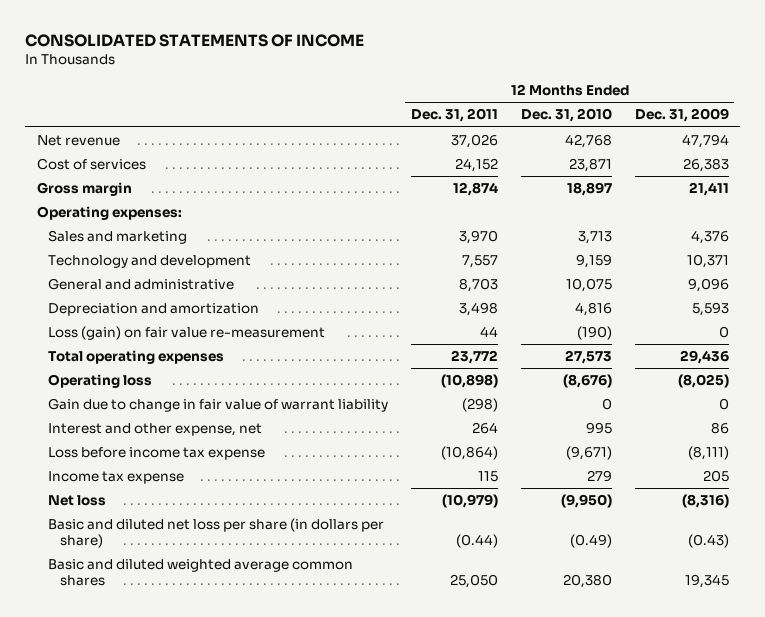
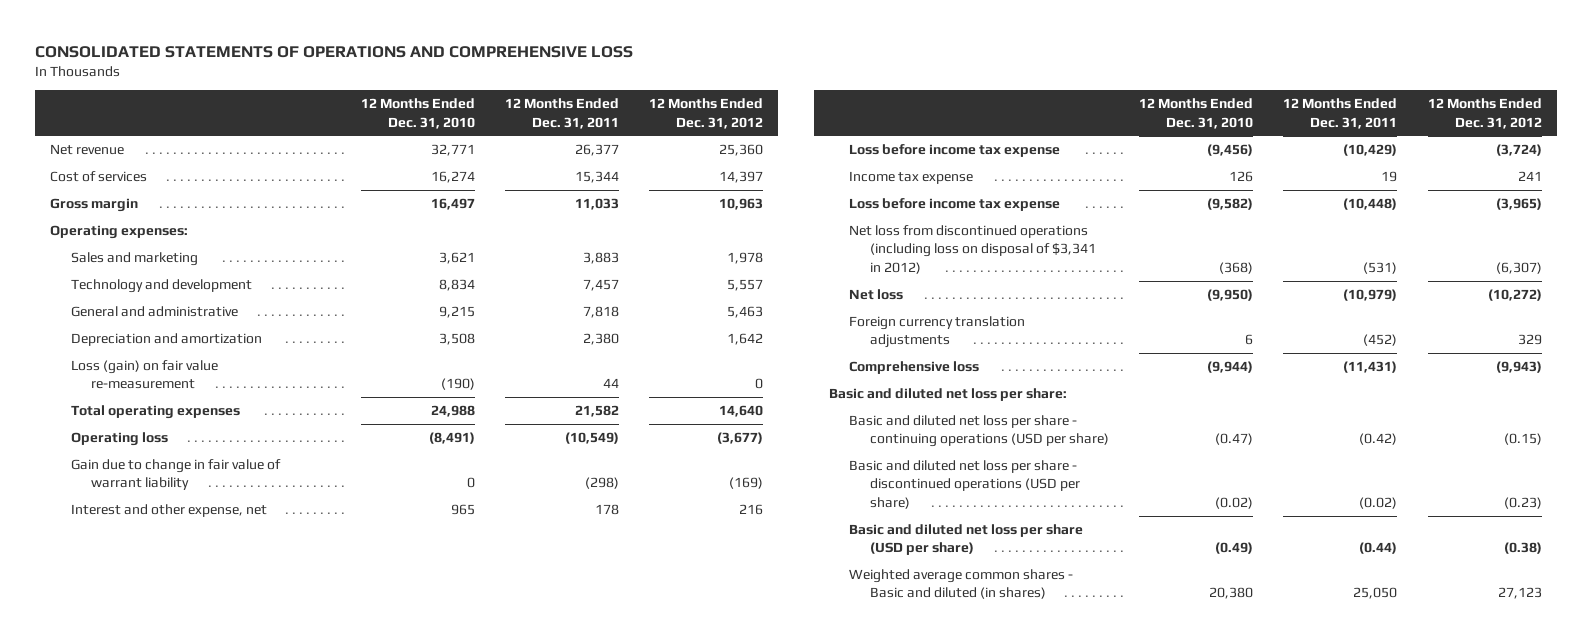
[25,34,365,48] CONSOLIDATED STATEMENTS OF INCOME -> [34,45,633,58] CONSOLIDATED STATEMENTS OF OPERATIONS AND COMPREHENSIVE LOSS
[634,108,729,123] Dec. 31, 2009 -> none
none -> [649,98,764,129] 12 Months Ended Dec. 31, 2012
[451,134,499,149] 37,026 -> [574,144,619,157] 26,377
[564,134,612,149] 42,768 -> [430,144,475,157] 32,771
[455,158,499,173] 24,152 -> [574,171,619,184] 15,344
[568,158,612,173] 23,871 -> [430,171,475,184] 16,274
[453,182,499,197] 12,874 -> [574,198,619,211] 11,033
[566,182,612,197] 18,897 -> [430,198,475,211] 16,497
[459,230,499,245] 3,970 -> [582,252,619,265] 3,883
[577,231,612,245] 3,713 -> [438,252,475,265] 3,621
[462,255,499,269] 7,557 -> [582,279,619,292] 7,457
[575,254,612,269] 9,159 -> [438,279,475,292] 8,834
[459,278,499,293] 8,703 -> [582,306,619,319] 7,818
[565,278,612,293] 10,075 -> [438,306,475,319] 9,215
[459,302,499,317] 3,498 -> [582,333,619,346] 2,380
[574,302,612,317] 4,816 -> [438,333,475,346] 3,508
[451,350,499,365] 23,772 -> [574,405,619,418] 21,582
[564,350,612,365] 27,573 -> [430,405,475,418] 24,988
[441,374,499,389] (10,898) -> [564,432,619,445] (10,549)
[562,374,612,389] (8,676) -> [428,432,475,445] (8,491)
[472,422,499,435] 264 -> [594,504,619,516] 178
[585,422,612,435] 995 -> [450,504,475,516] 965
[441,446,499,461] (10,864) -> [1343,144,1398,157] (10,429)
[565,446,612,461] (9,671) -> [1207,144,1254,157] (9,456)
[478,471,499,483] 115 -> [1381,171,1398,183] 19
[586,470,612,483] 279 -> [1229,171,1254,183] 126
none -> [849,198,1061,212] Loss before income tax expense
none -> [849,225,1097,274] Net loss from discontinued operations (including loss on disposal of $3,341 in 2012)
none -> [849,316,1026,349] Foreign currency translation adjustments
none -> [849,361,980,375] Comprehensive loss
none -> [828,388,1067,402] Basic and diluted net loss per share:
none -> [849,415,1110,448] Basic and diluted net loss per share - continuing operations (USD per share)
none -> [849,460,1081,509] Basic and diluted net loss per share - discontinued operations (USD per share)
[48,518,385,548] Basic and diluted net loss per share (in dollars per share) -> [849,524,1084,556] Basic and diluted net loss per share (USD per share)
[48,559,354,586] Basic and diluted weighted average common shares -> [849,569,1074,600] Weighted average common shares - Basic and diluted (in shares)

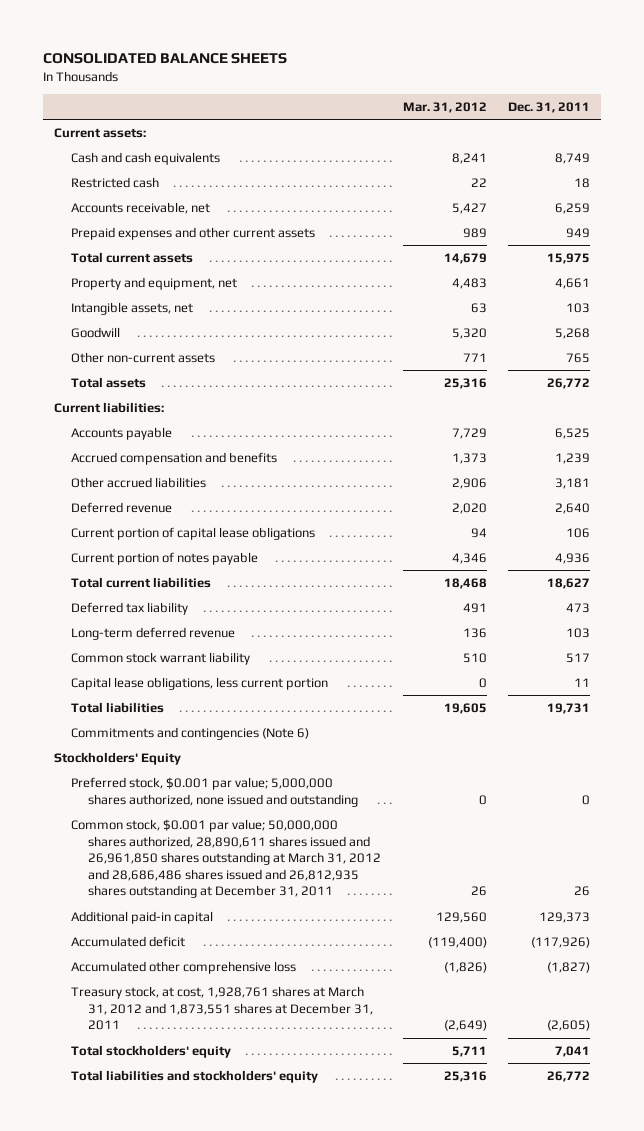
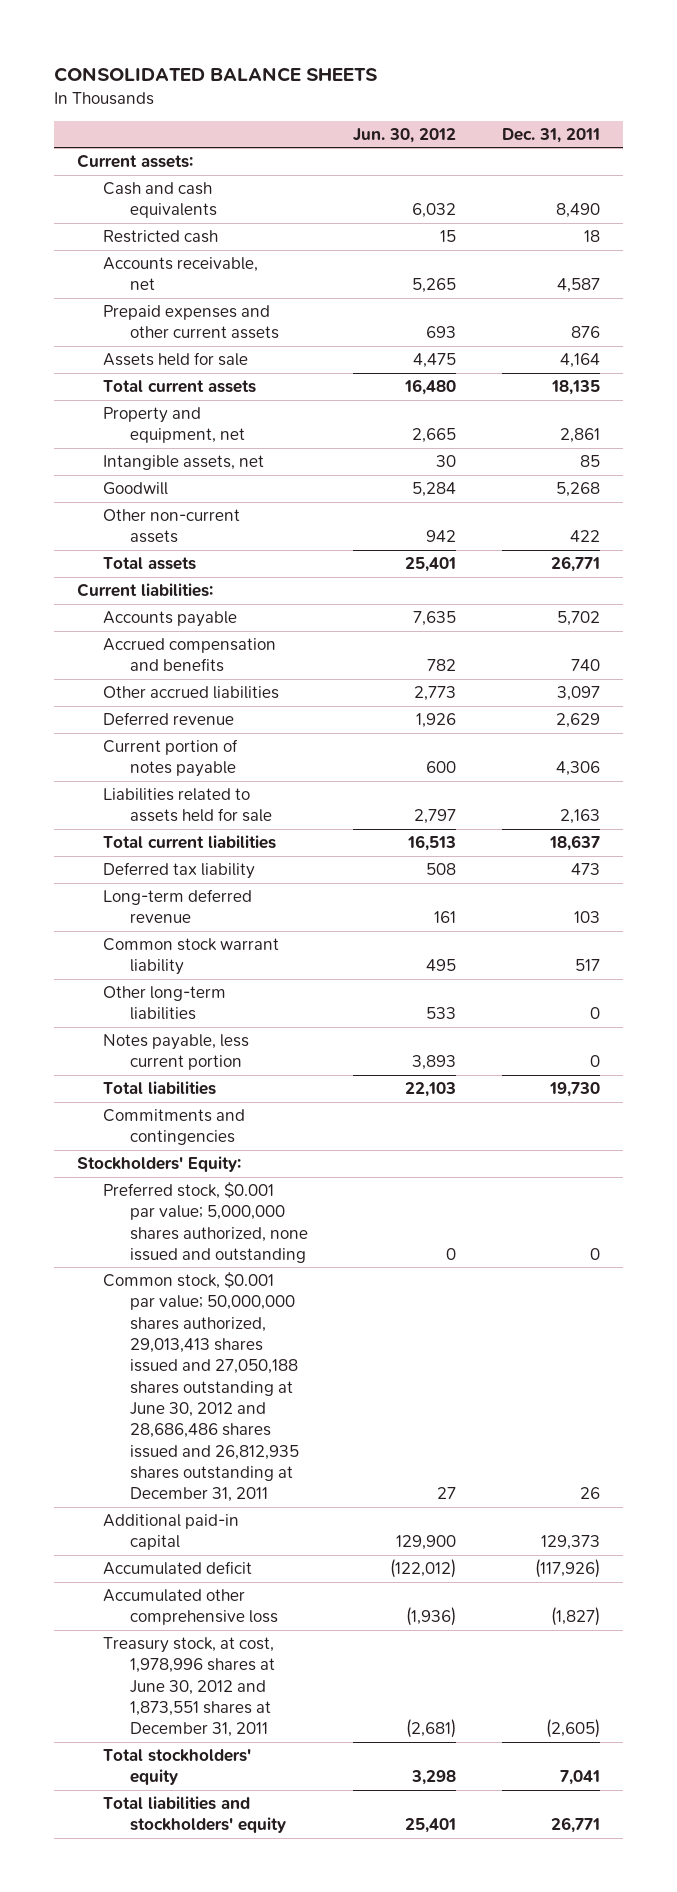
[402,101,487,113] Mar. 31, 2012 -> none
none -> [353,128,457,144] Jun. 30, 2012
[555,152,591,164] 8,749 -> [555,203,600,219] 8,490
[555,202,591,214] 6,259 -> [556,278,600,294] 4,587
[566,227,591,238] 949 -> [570,326,600,339] 876
none -> [103,352,249,367] Assets held for sale
[547,252,591,264] 15,975 -> [550,380,600,396] 18,135
[555,277,591,289] 4,661 -> [559,428,600,444] 2,861
[566,302,591,313] 103 -> [579,455,600,468] 85
[566,352,591,363] 765 -> [569,530,600,543] 422
[547,377,591,389] 26,772 -> [550,556,600,573] 26,771
[71,526,316,540] Current portion of capital lease obligations -> none
[555,427,591,439] 6,525 -> [556,611,600,627] 5,702
[555,452,591,464] 1,239 -> [570,659,600,672] 740
[555,477,591,489] 3,181 -> [556,686,600,702] 3,097
[555,502,591,514] 2,640 -> [555,713,600,729] 2,629
[555,552,591,564] 4,936 -> [555,761,600,777] 4,306
none -> [103,788,273,823] Liabilities related to assets held for sale
[547,577,591,589] 18,627 -> [548,835,600,852] 18,637
[71,676,329,690] Capital lease obligations, less current portion -> none
none -> [103,986,227,1021] Other long-term liabilities
none -> [103,1034,250,1071] Notes payable, less current portion
[547,702,591,714] 19,731 -> [548,1082,600,1098] 19,730
[71,726,310,740] Commitments and contingencies (Note 6) -> [103,1109,246,1146] Commitments and contingencies
[53,751,181,765] Stockholders' Equity -> [76,1156,241,1173] Stockholders' Equity:
[71,818,382,899] Common stock, $0.001 par value; 50,000,000 shares authorized, 28,890,611 shares issued and 26,961,850 shares outstanding at March 31, 2012 and 28,686,486 shares issued and 26,812,935 shares outstanding at December 31, 2011 -> [103,1272,300,1503] Common stock, $0.001 par value; 50,000,000 shares authorized, 29,013,413 shares issued and 27,050,188 shares outstanding at June 30, 2012 and 28,686,486 shares issued and 26,812,935 shares outstanding at December 31, 2011
[71,985,374,1031] Treasury stock, at cost, 1,928,761 shares at March 31, 2012 and 1,873,551 shares at December 31, 2011 -> [103,1637,276,1738] Treasury stock, at cost, 1,978,996 shares at June 30, 2012 and 1,873,551 shares at December 31, 2011
[547,1070,591,1082] 26,772 -> [550,1817,600,1834] 26,771

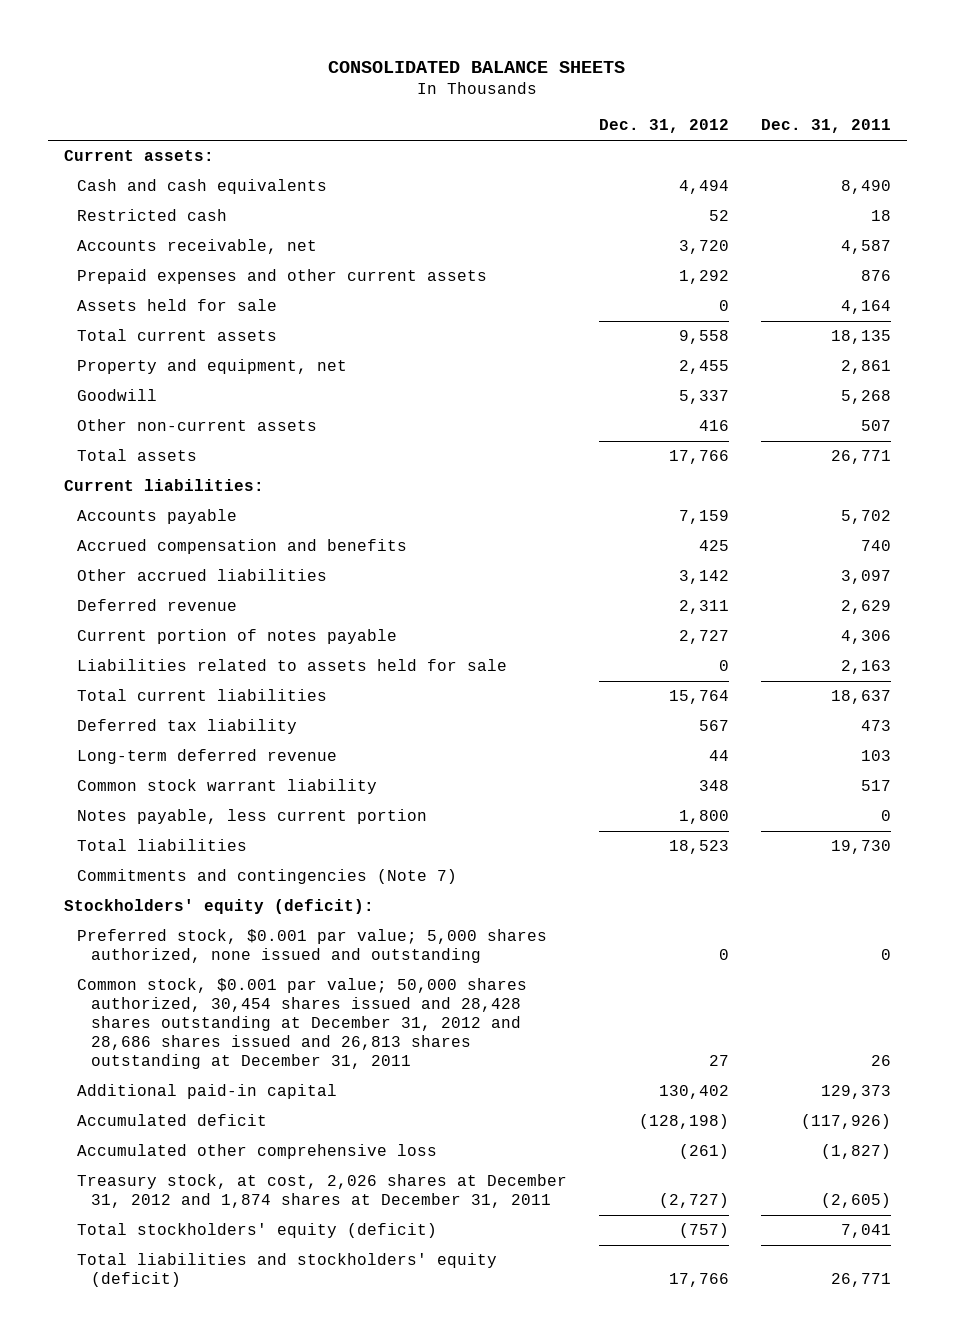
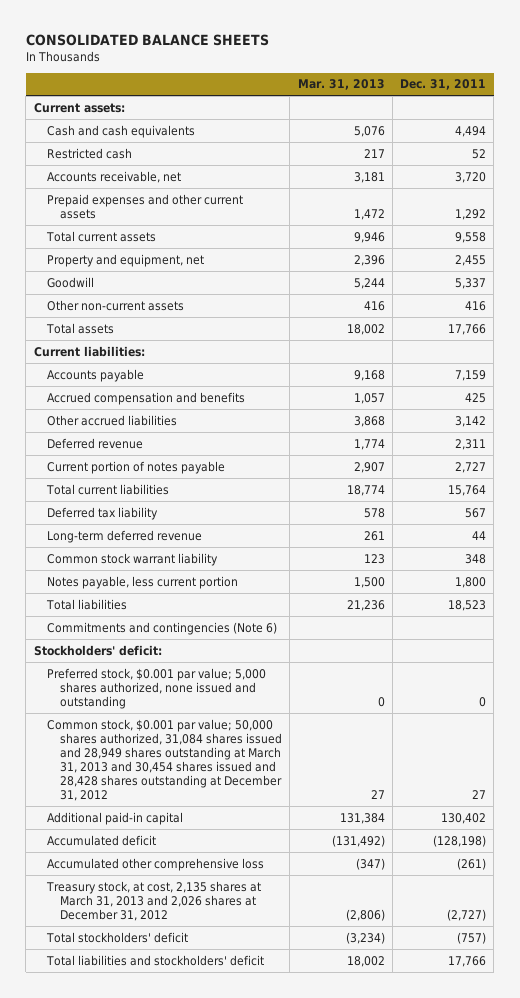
[599,119,730,134] Dec. 31, 2012 -> none
none -> [297,79,385,91] Mar. 31, 2013
[77,299,278,312] Assets held for sale -> none
[841,180,892,195] 8,490 -> [455,125,487,137] 4,494
[871,210,892,222] 18 -> [472,148,487,159] 52
[841,240,892,255] 4,587 -> [455,171,487,183] 3,720
[861,270,892,282] 876 -> [455,208,487,220] 1,292
[831,330,892,345] 18,135 -> [455,231,487,243] 9,558
[841,360,892,375] 2,861 -> [455,254,487,266] 2,455
[841,390,892,405] 5,268 -> [455,277,487,289] 5,337
[861,420,892,432] 507 -> [465,300,487,311] 416
[831,450,892,465] 26,771 -> [448,323,487,335] 17,766
[77,659,508,672] Liabilities related to assets held for sale -> none
[841,510,892,525] 5,702 -> [455,369,487,381] 7,159
[861,540,892,552] 740 -> [465,392,487,403] 425
[841,570,892,585] 3,097 -> [455,415,487,427] 3,142
[841,600,892,615] 2,629 -> [455,438,487,450] 2,311
[841,630,892,645] 4,306 -> [455,461,487,473] 2,727
[831,690,892,705] 18,637 -> [448,484,487,496] 15,764
[861,720,892,732] 473 -> [465,507,487,518] 567
[861,750,892,762] 103 -> [472,530,487,540] 44
[861,780,892,792] 517 -> [465,553,487,564] 348
[881,810,892,822] 0 -> [455,576,487,588] 1,800
[831,840,892,855] 19,730 -> [448,599,487,611] 18,523
[77,869,458,885] Commitments and contingencies (Note 7) -> [46,621,277,635] Commitments and contingencies (Note 6)
[63,899,374,915] Stockholders' equity (deficit): -> [33,644,162,656] Stockholders' deficit:
[77,978,528,1070] Common stock, $0.001 par value; 50,000 shares authorized, 30,454 shares issued and 28,428 shares outstanding at December 31, 2012 and 28,686 shares issued and 26,813 shares outstanding at December 31, 2011 -> [46,718,283,802] Common stock, $0.001 par value; 50,000 shares authorized, 31,084 shares issued and 28,949 shares outstanding at March 31, 2013 and 30,454 shares issued and 28,428 shares outstanding at December 31, 2012
[871,1055,892,1067] 26 -> [472,790,487,800] 27
[821,1085,892,1100] 129,373 -> [441,812,487,824] 130,402
[801,1114,892,1130] (117,926) -> [433,834,487,847] (128,198)
[821,1144,892,1160] (1,827) -> [457,857,487,870] (261)
[77,1174,568,1209] Treasury stock, at cost, 2,026 shares at December 31, 2012 and 1,874 shares at December 31, 2011 -> [45,880,261,921] Treasury stock, at cost, 2,135 shares at March 31, 2013 and 2,026 shares at December 31, 2012
[821,1193,892,1209] (2,605) -> [447,908,487,921] (2,727)
[77,1223,438,1239] Total stockholders' equity (deficit) -> [45,931,188,943] Total stockholders' deficit
[841,1224,892,1239] 7,041 -> [457,931,487,944] (757)
[77,1253,498,1288] Total liabilities and stockholders' equity (deficit) -> [45,954,264,966] Total liabilities and stockholders' deficit
[831,1273,892,1288] 26,771 -> [448,955,487,967] 17,766

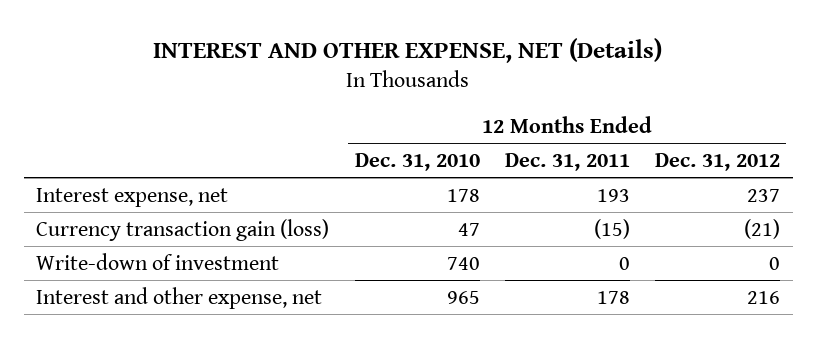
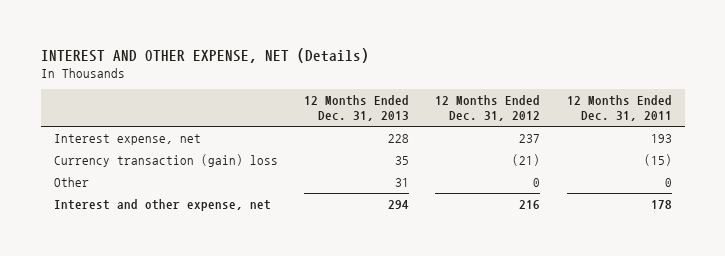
[354,153,480,172] Dec. 31, 2010 -> none
none -> [304,95,410,122] 12 Months Ended Dec. 31, 2013
[36,252,280,270] Write-down of investment -> none
[36,218,330,241] Currency transaction gain (loss) -> [53,153,278,167] Currency transaction (gain) loss
none -> [53,176,89,187] Other

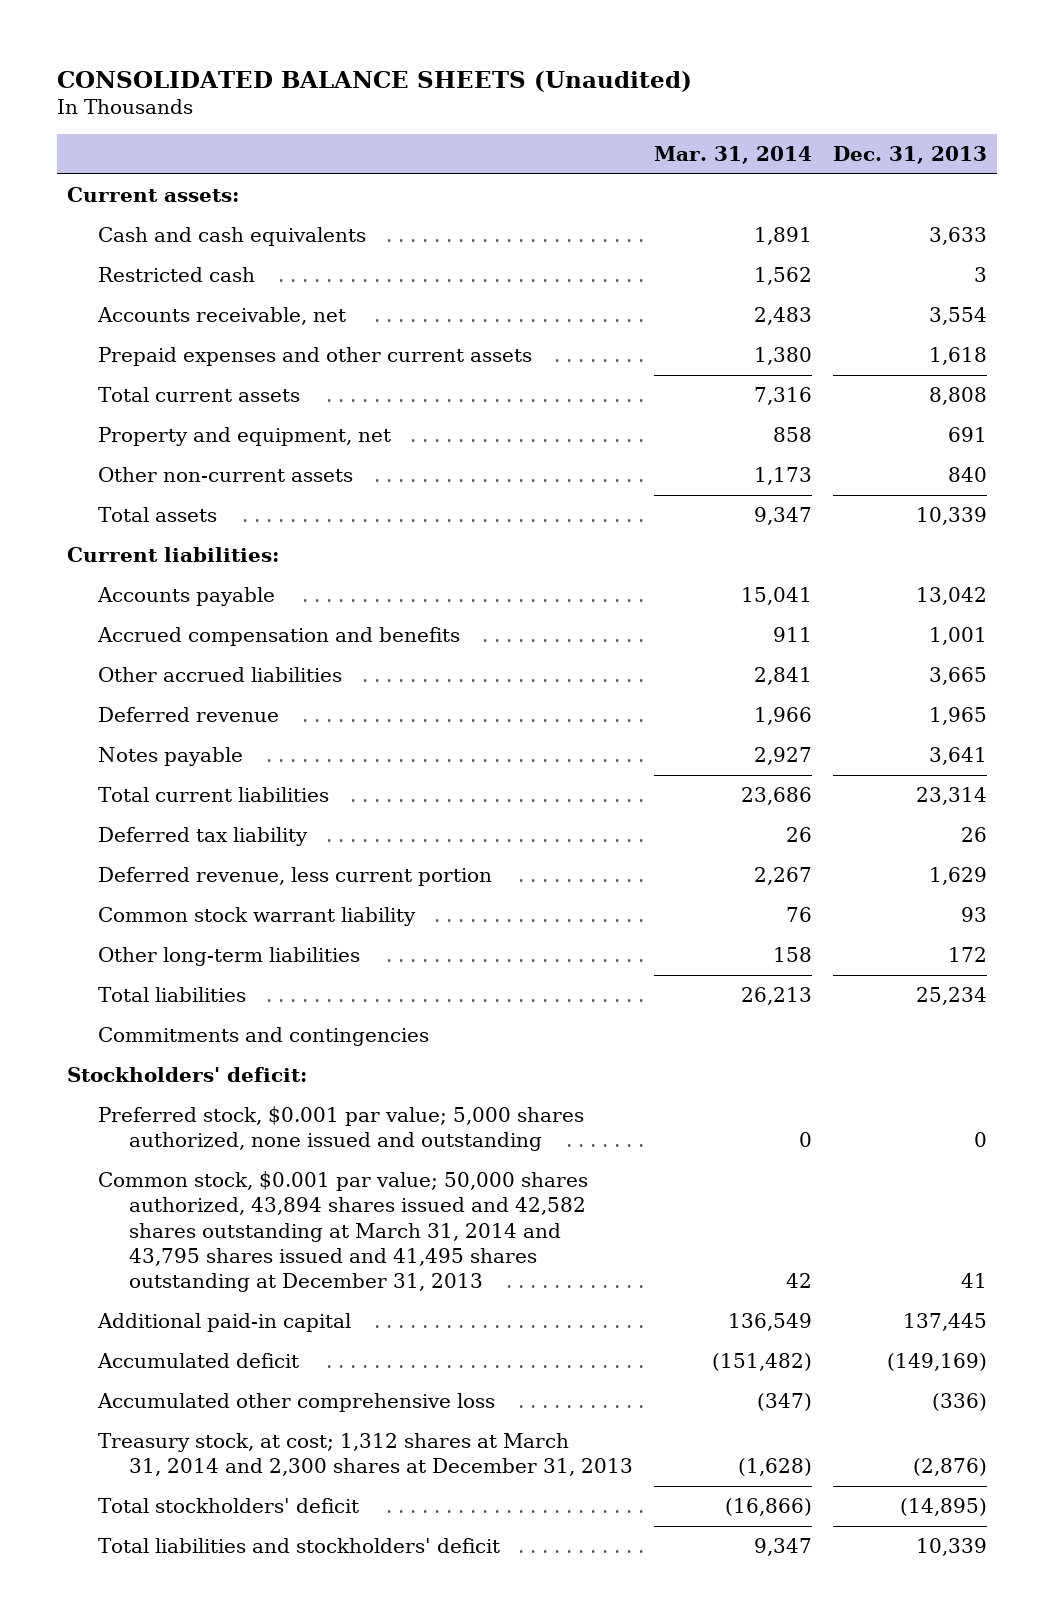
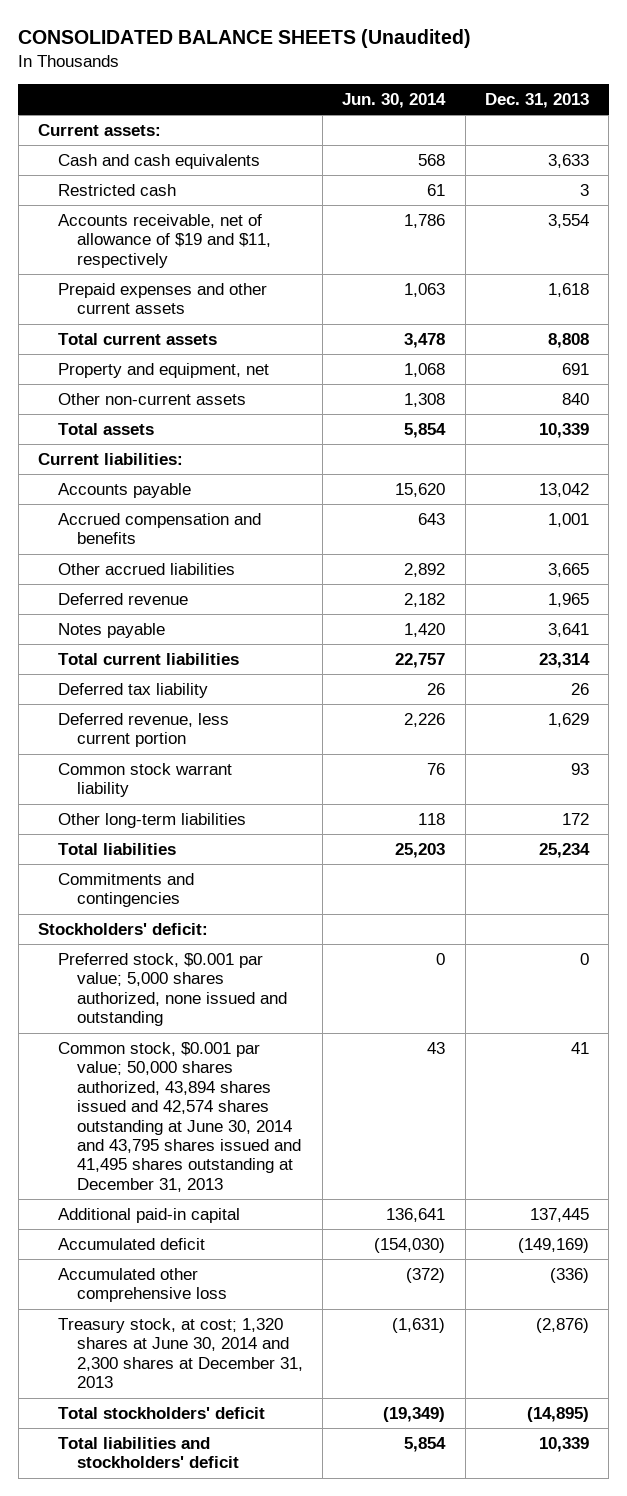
[654,146,813,165] Mar. 31, 2014 -> none
none -> [342,92,447,108] Jun. 30, 2014
[97,307,347,326] Accounts receivable, net -> [57,213,271,268] Accounts receivable, net of allowance of $19 and $11, respectively
[98,1171,589,1293] Common stock, $0.001 par value; 50,000 shares authorized, 43,894 shares issued and 42,582 shares outstanding at March 31, 2014 and 43,795 shares issued and 41,495 shares outstanding at December 31, 2013 -> [57,1041,301,1192] Common stock, $0.001 par value; 50,000 shares authorized, 43,894 shares issued and 42,574 shares outstanding at June 30, 2014 and 43,795 shares issued and 41,495 shares outstanding at December 31, 2013
[98,1433,634,1477] Treasury stock, at cost; 1,312 shares at March 31, 2014 and 2,300 shares at December 31, 2013 -> [57,1317,303,1389] Treasury stock, at cost; 1,320 shares at June 30, 2014 and 2,300 shares at December 31, 2013

